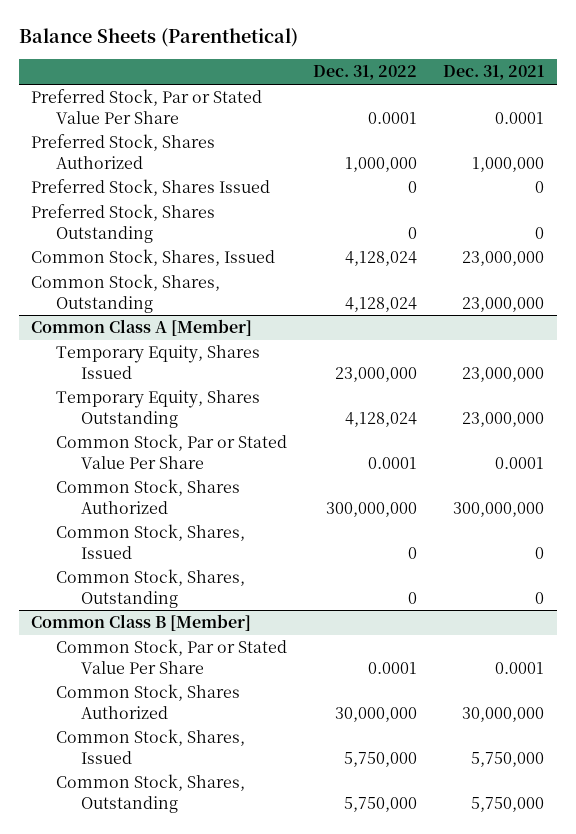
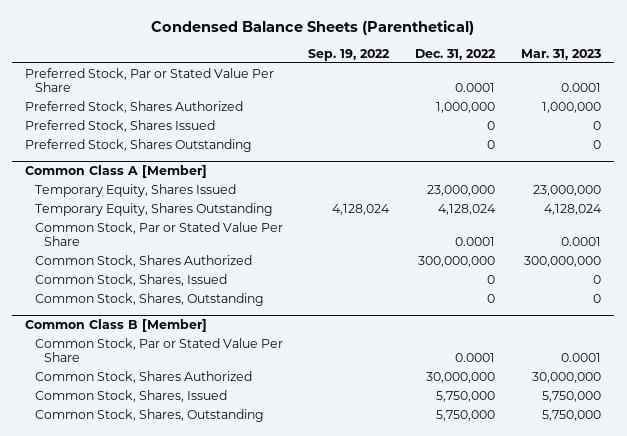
[18,28,298,48] Balance Sheets (Parenthetical) -> [151,19,475,35] Condensed Balance Sheets (Parenthetical)
[443,65,545,81] Dec. 31, 2021 -> none
none -> [308,48,391,61] Sep. 19, 2022
none -> [521,48,602,60] Mar. 31, 2023
[31,249,276,267] Common Stock, Shares, Issued -> none
[31,274,221,313] Common Stock, Shares, Outstanding -> none

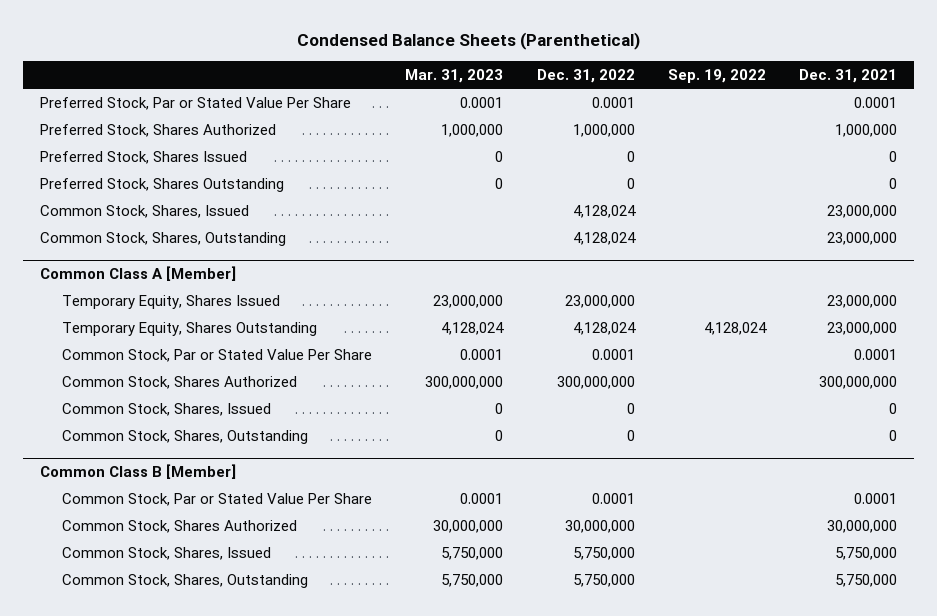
none -> [799,69,898,84] Dec. 31, 2021
none -> [39,204,249,218] Common Stock, Shares, Issued
none -> [39,231,286,246] Common Stock, Shares, Outstanding

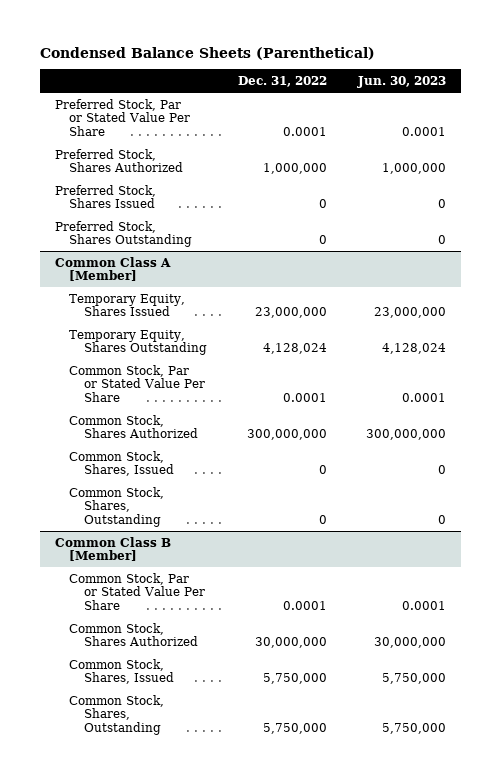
[405,69,504,84] Mar. 31, 2023 -> none
[668,69,767,84] Sep. 19, 2022 -> none
[799,69,898,84] Dec. 31, 2021 -> none
none -> [356,76,446,89] Jun. 30, 2023
[39,204,249,218] Common Stock, Shares, Issued -> none
[39,231,286,246] Common Stock, Shares, Outstanding -> none

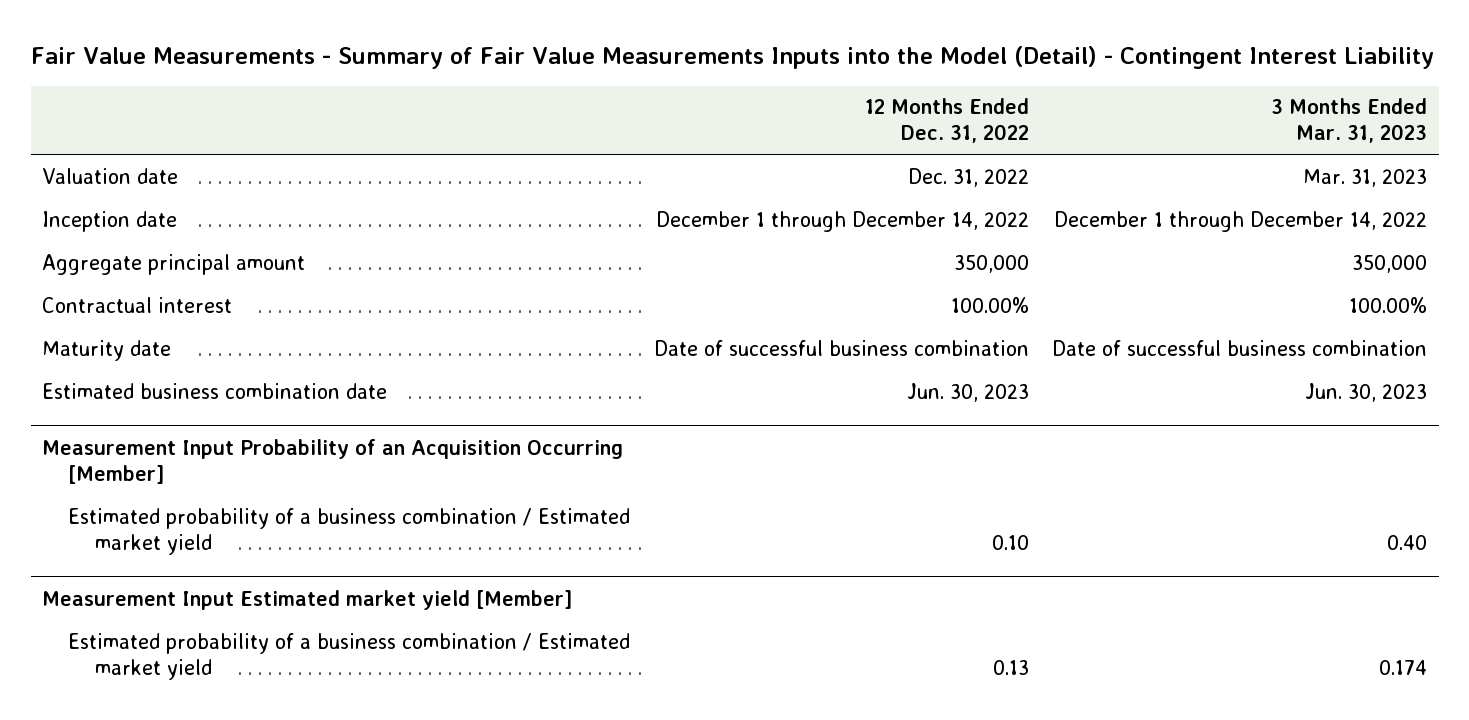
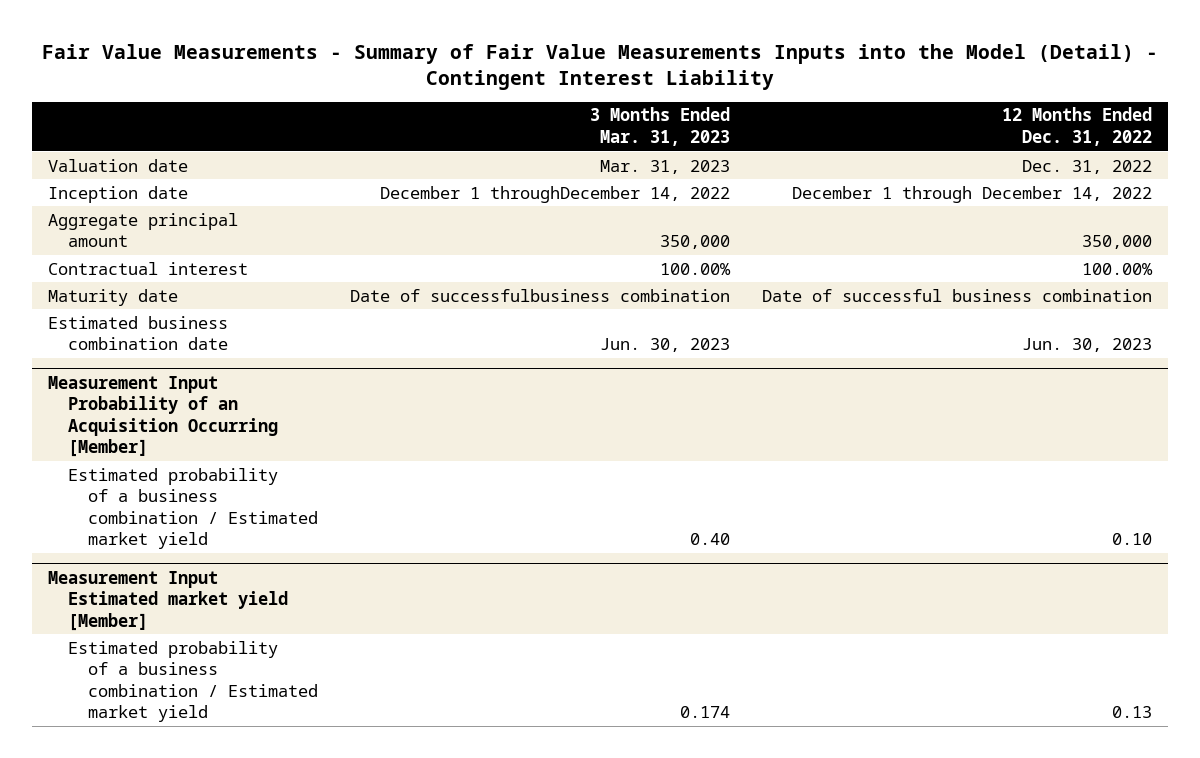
[1054,210,1428,232] December 1 through December 14, 2022 -> [379,185,730,203] December 1 throughDecember 14, 2022
[1052,339,1428,356] Date of successful business combination -> [349,288,730,302] Date of successfulbusiness combination

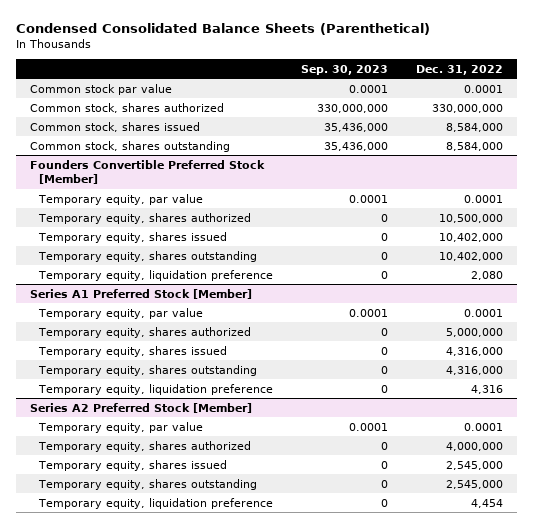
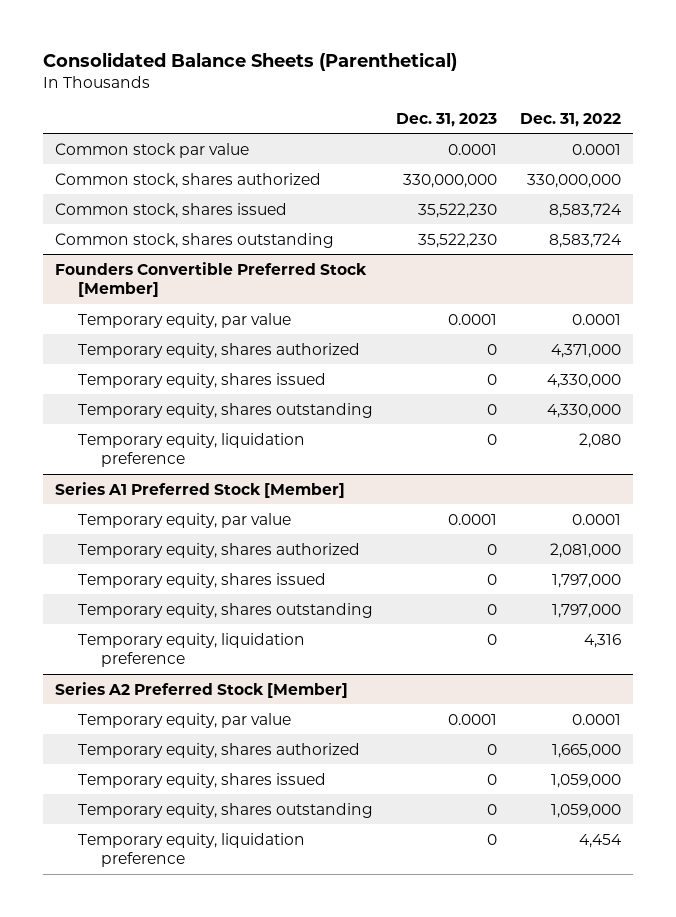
[15,22,430,35] Condensed Consolidated Balance Sheets (Parenthetical) -> [42,51,457,71] Consolidated Balance Sheets (Parenthetical)
[301,64,389,75] Sep. 30, 2023 -> none
none -> [396,112,498,127] Dec. 31, 2023
[446,122,504,132] 8,584,000 -> [549,202,623,218] 8,583,724
[446,141,504,151] 8,584,000 -> [549,232,623,248] 8,583,724
[439,213,504,223] 10,500,000 -> [551,343,622,358] 4,371,000
[439,232,504,242] 10,402,000 -> [547,373,622,388] 4,330,000
[439,251,504,261] 10,402,000 -> [547,403,622,418] 4,330,000
[446,327,504,337] 5,000,000 -> [550,542,622,558] 2,081,000
[446,346,504,356] 4,316,000 -> [552,573,622,588] 1,797,000
[446,365,504,375] 4,316,000 -> [552,603,622,618] 1,797,000
[446,441,504,451] 4,000,000 -> [552,743,622,758] 1,665,000
[446,460,504,470] 2,545,000 -> [551,773,622,788] 1,059,000
[446,479,504,489] 2,545,000 -> [551,803,622,818] 1,059,000

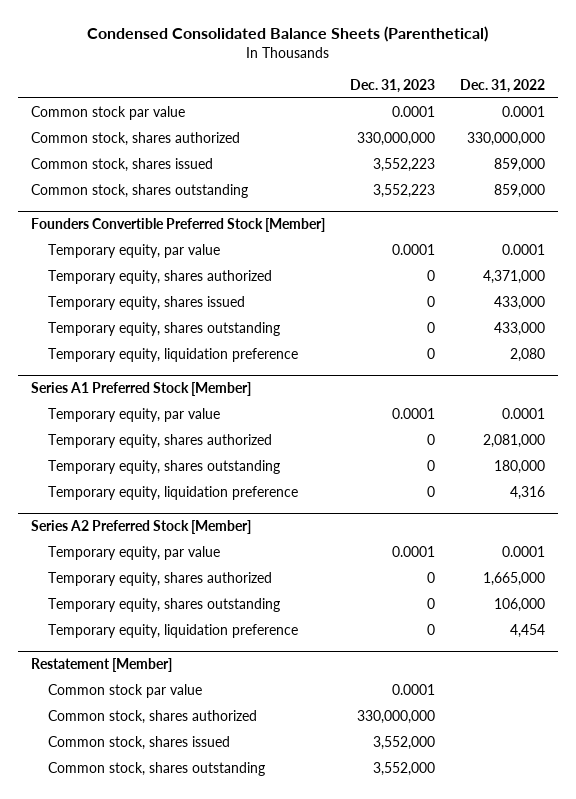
[42,51,457,71] Consolidated Balance Sheets (Parenthetical) -> [86,26,488,43] Condensed Consolidated Balance Sheets (Parenthetical)
[418,202,498,218] 35,522,230 -> [372,157,435,172] 3,552,223
[549,202,623,218] 8,583,724 -> [494,157,546,172] 859,000
[418,232,498,248] 35,522,230 -> [372,183,435,198] 3,552,223
[549,232,623,248] 8,583,724 -> [494,183,546,198] 859,000
[547,373,622,388] 4,330,000 -> [494,295,546,310] 433,000
[547,403,622,418] 4,330,000 -> [494,321,546,336] 433,000
[77,572,326,588] Temporary equity, shares issued -> none
[552,603,622,618] 1,797,000 -> [494,459,546,474] 180,000
[77,772,326,788] Temporary equity, shares issued -> none
[551,803,622,818] 1,059,000 -> [494,597,546,612] 106,000
none -> [30,658,172,673] Restatement [Member]
none -> [47,683,202,698] Common stock par value
none -> [47,709,257,724] Common stock, shares authorized
none -> [47,735,230,750] Common stock, shares issued
none -> [47,761,265,776] Common stock, shares outstanding

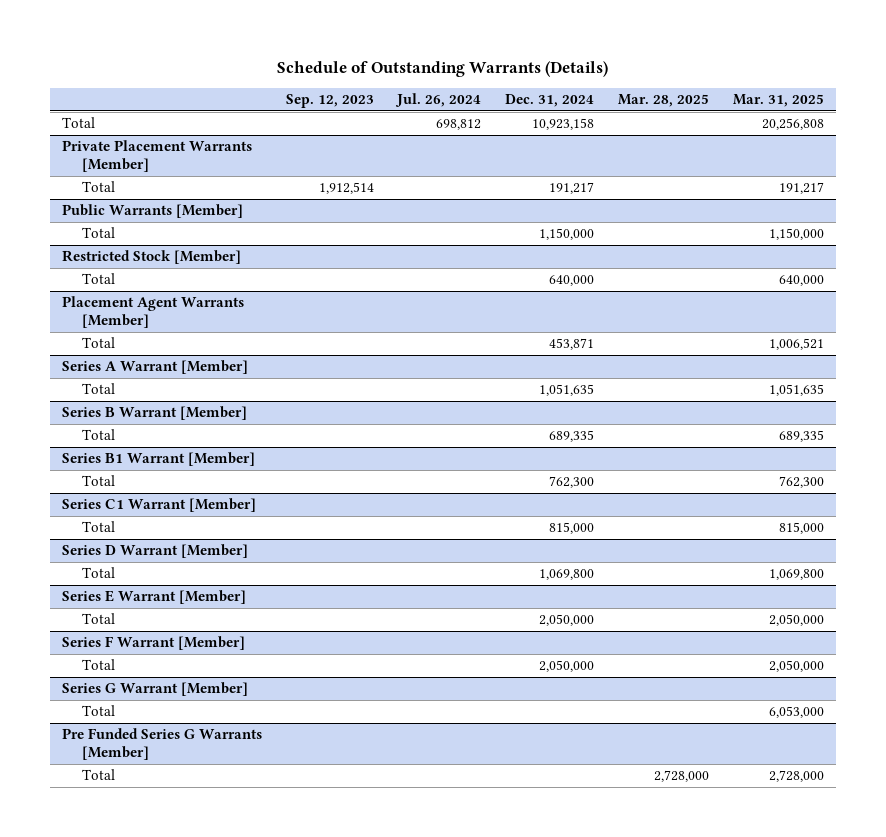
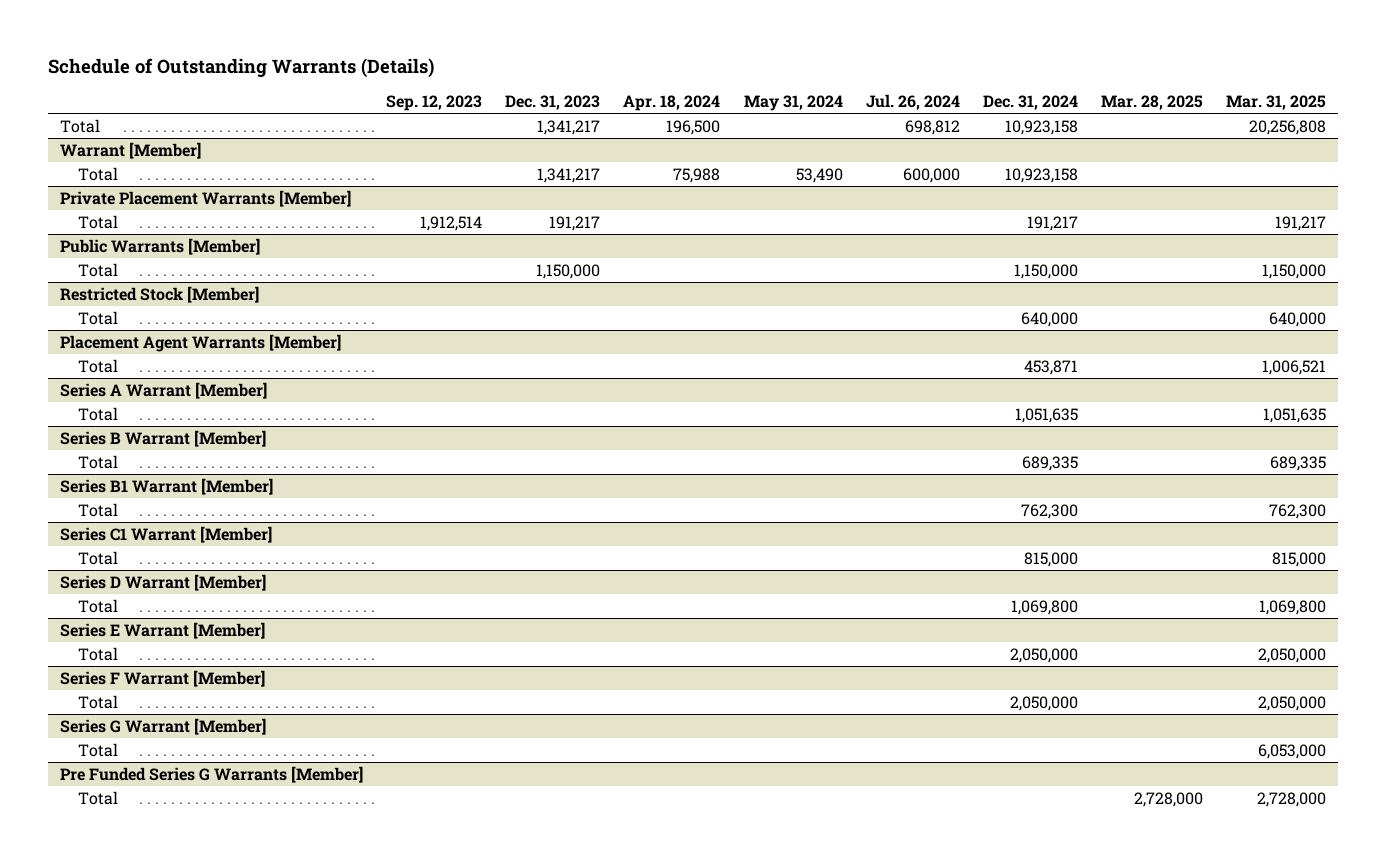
none -> [505,95,601,111] Dec. 31, 2023
none -> [623,95,721,112] Apr. 18, 2024
none -> [743,95,843,112] May 31, 2024
none -> [60,141,202,159] Warrant [Member]
none -> [77,166,118,181] Total

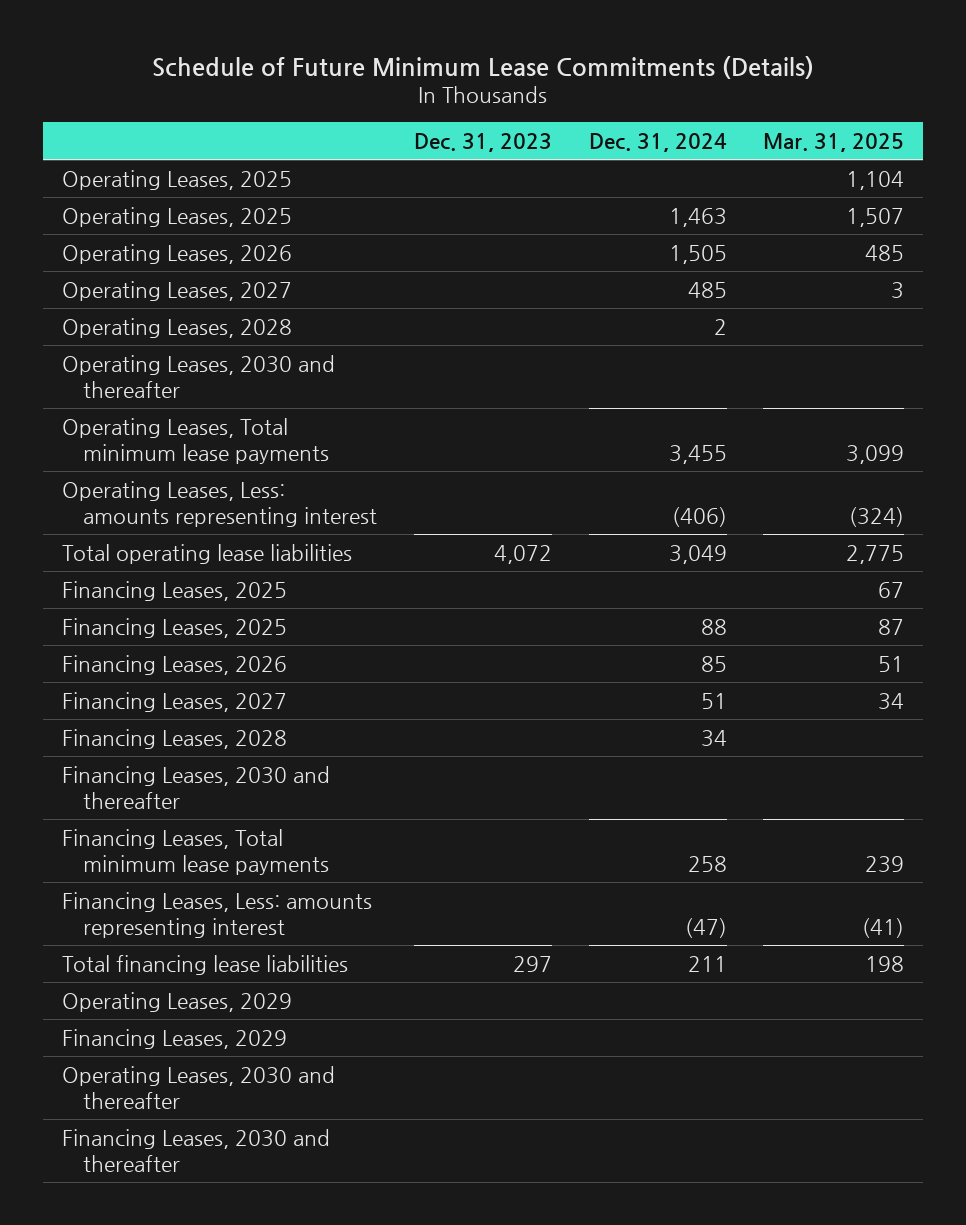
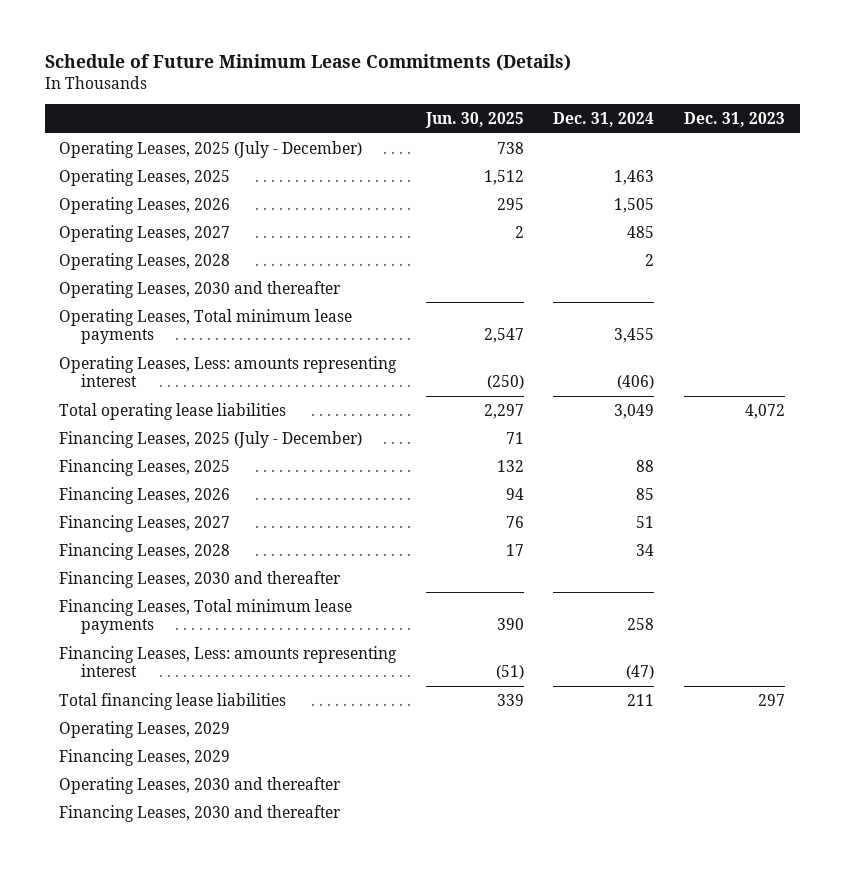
[763,132,905,152] Mar. 31, 2025 -> none
none -> [424,111,524,128] Jun. 30, 2025
[61,169,292,190] Operating Leases, 2025 -> [59,140,363,158] Operating Leases, 2025 (July - December)
[61,580,287,601] Financing Leases, 2025 -> [59,430,363,448] Financing Leases, 2025 (July - December)

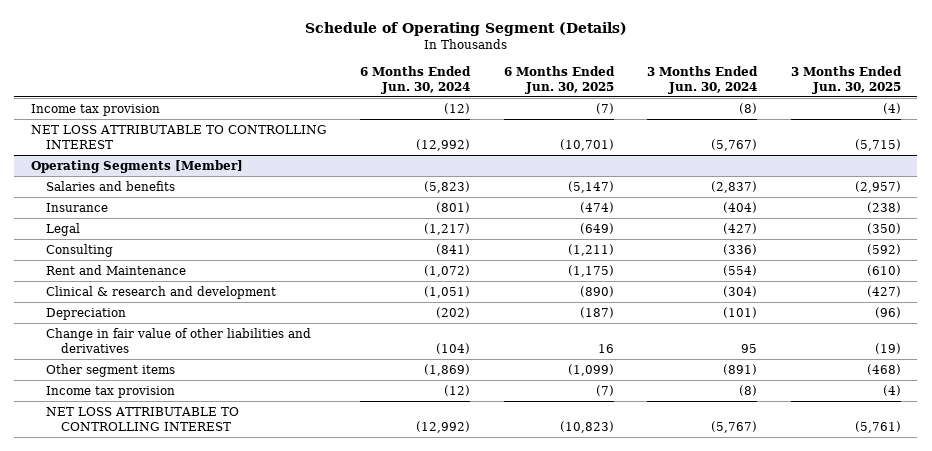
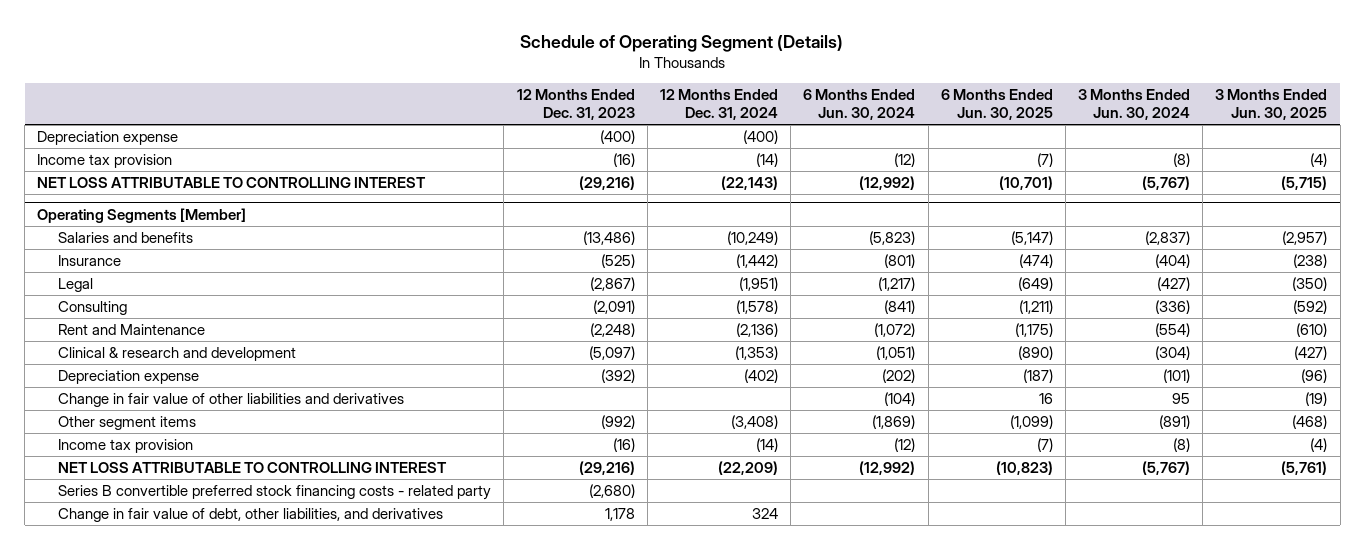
none -> [516,89,635,121] 12 Months Ended Dec. 31, 2023
none -> [659,89,778,121] 12 Months Ended Dec. 31, 2024
none -> [37,131,179,146] Depreciation expense
[46,307,127,320] Depreciation -> [58,370,200,385] Depreciation expense
none -> [58,485,492,501] Series B convertible preferred stock financing costs - related party
none -> [58,508,444,523] Change in fair value of debt, other liabilities, and derivatives

